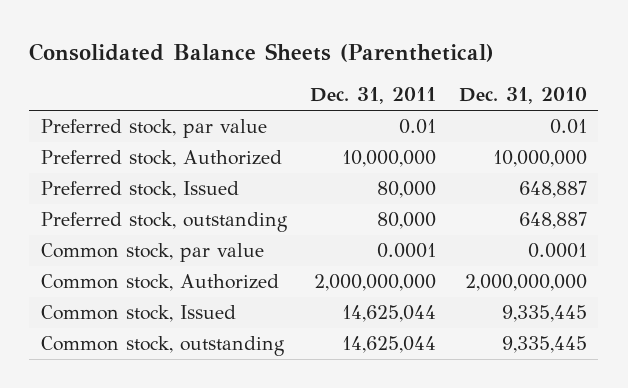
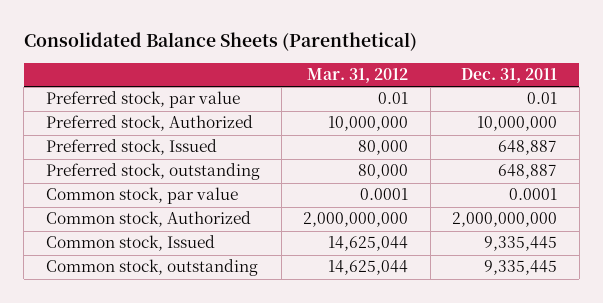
[458,87,587,105] Dec. 31, 2010 -> none
none -> [307,68,409,84] Mar. 31, 2012
[376,181,436,199] 80,000 -> [498,140,558,156] 648,887
[376,212,436,230] 80,000 -> [498,164,558,180] 648,887
[341,305,436,323] 14,625,044 -> [484,236,558,252] 9,335,445
[341,336,436,354] 14,625,044 -> [484,260,558,276] 9,335,445

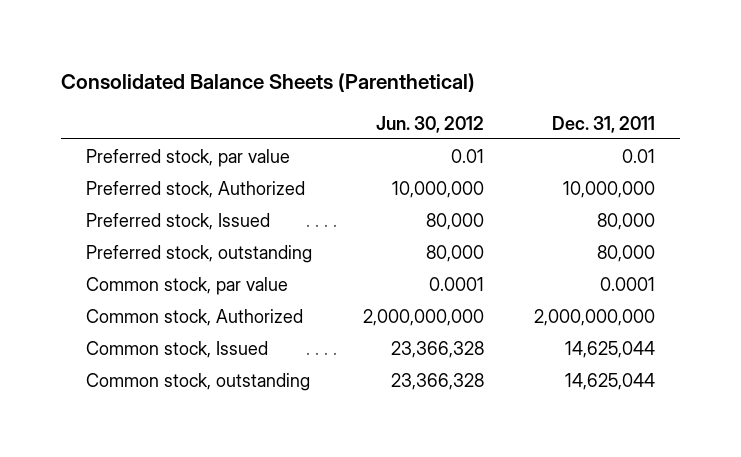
[307,68,409,84] Mar. 31, 2012 -> none
none -> [375,115,484,133] Jun. 30, 2012
[498,140,558,156] 648,887 -> [596,212,655,230] 80,000
[498,164,558,180] 648,887 -> [596,244,655,262] 80,000
[484,236,558,252] 9,335,445 -> [564,340,655,358] 14,625,044
[484,260,558,276] 9,335,445 -> [564,372,655,390] 14,625,044

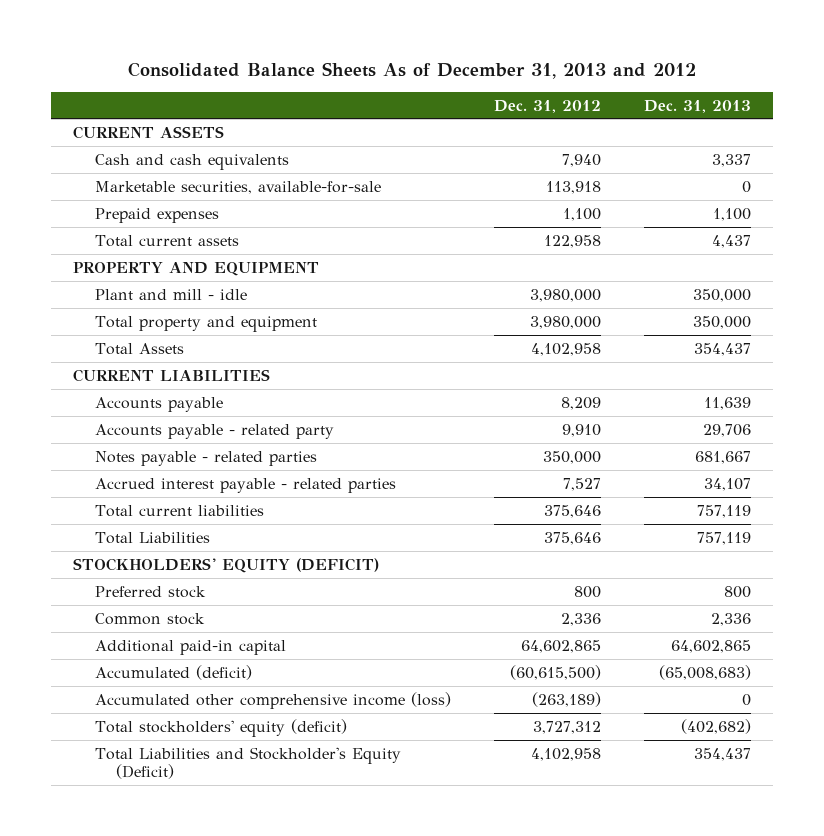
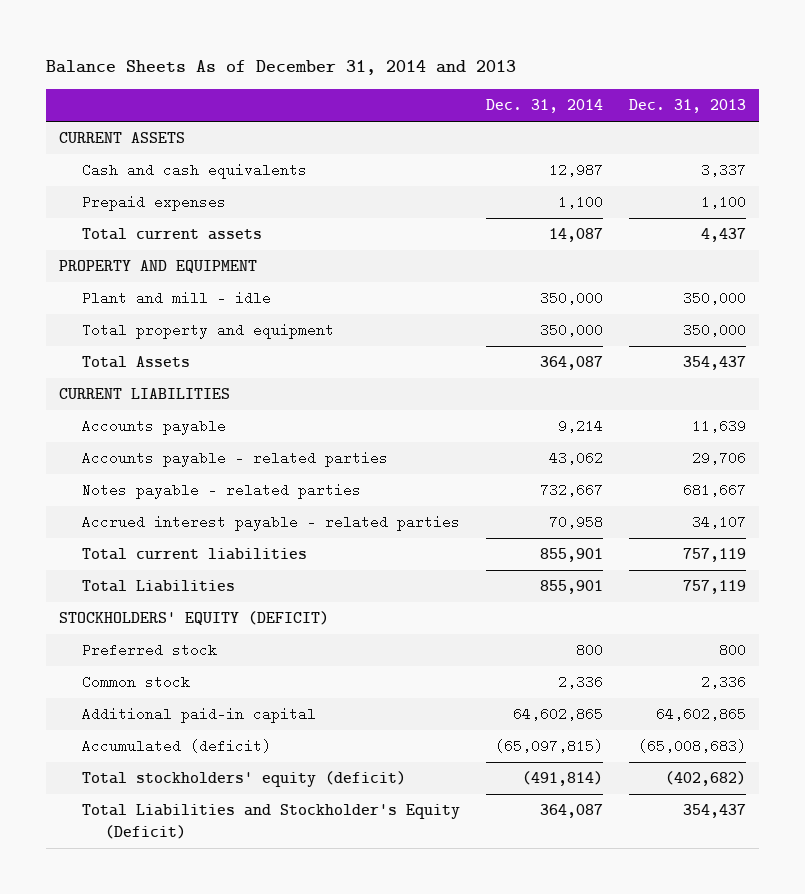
[128,61,697,79] Consolidated Balance Sheets As of December 31, 2013 and 2012 -> [46,60,517,76] Balance Sheets As of December 31, 2014 and 2013
[494,99,602,113] Dec. 31, 2012 -> none
none -> [486,99,604,114] Dec. 31, 2014
[94,180,381,194] Marketable securities, available-for-sale -> none
[94,423,334,439] Accounts payable - related party -> [82,451,389,468] Accounts payable - related parties
[94,691,451,709] Accumulated other comprehensive income (loss) -> none

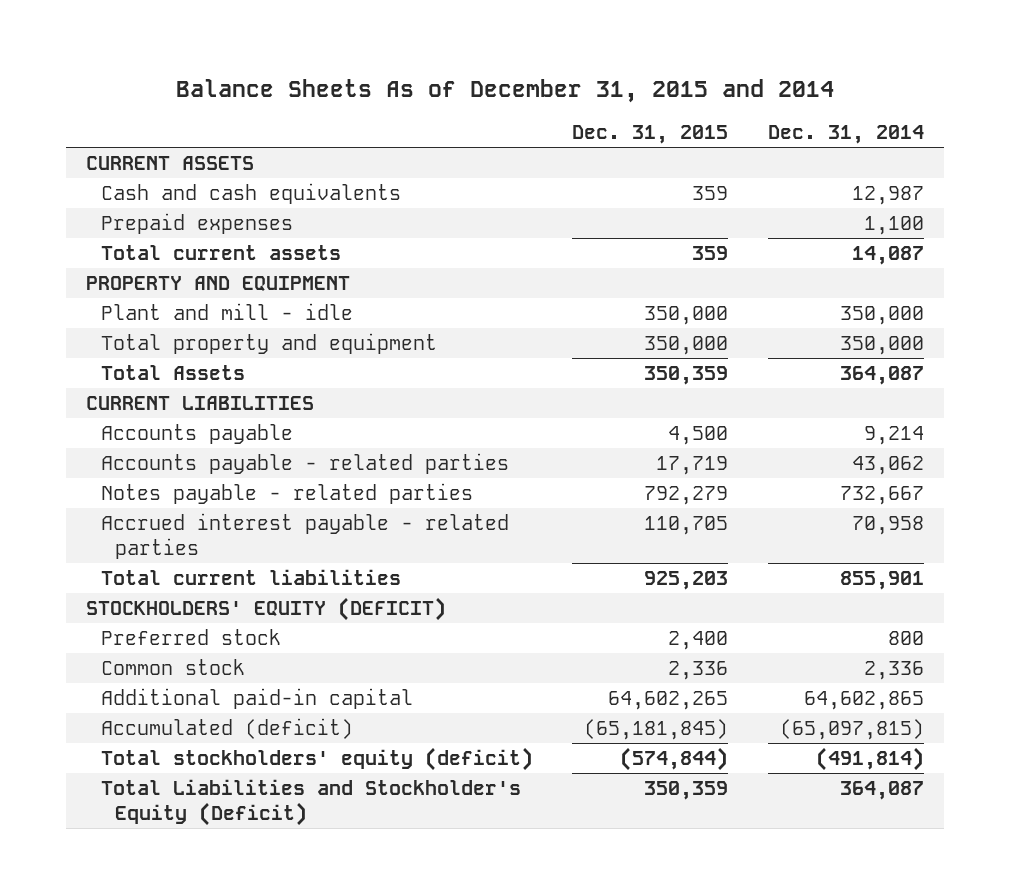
[46,60,517,76] Balance Sheets As of December 31, 2014 and 2013 -> [175,78,834,103] Balance Sheets As of December 31, 2015 and 2014
[629,99,747,114] Dec. 31, 2013 -> none
none -> [572,124,729,144] Dec. 31, 2015
[82,580,236,593] Total Liabilities -> none

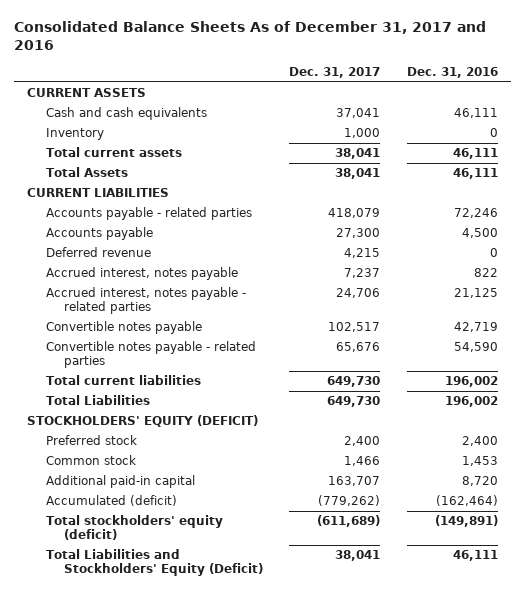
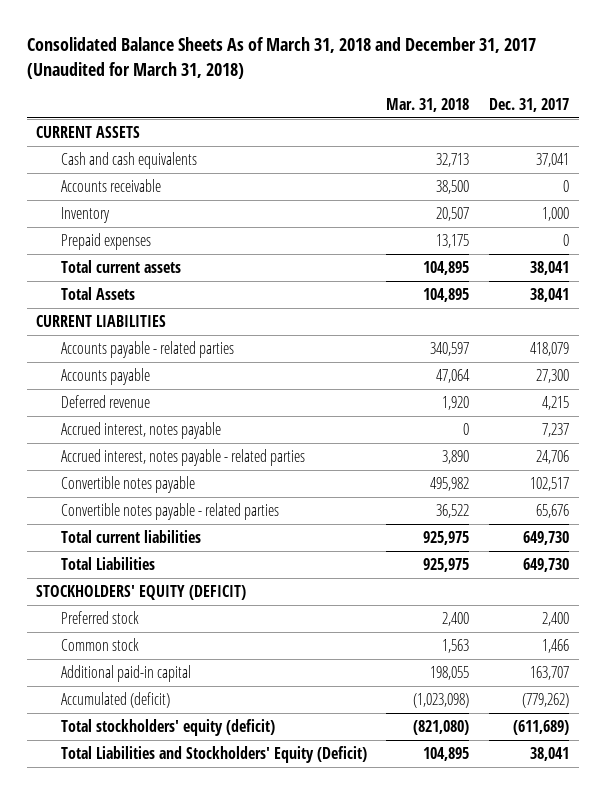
[14,21,487,51] Consolidated Balance Sheets As of December 31, 2017 and 2016 -> [26,37,536,79] Consolidated Balance Sheets As of March 31, 2018 and December 31, 2017 (Unaudited for March 31, 2018)
[406,66,498,78] Dec. 31, 2016 -> none
none -> [386,98,470,113] Mar. 31, 2018
none -> [60,178,161,192] Accounts receivable
none -> [60,232,151,250] Prepaid expenses

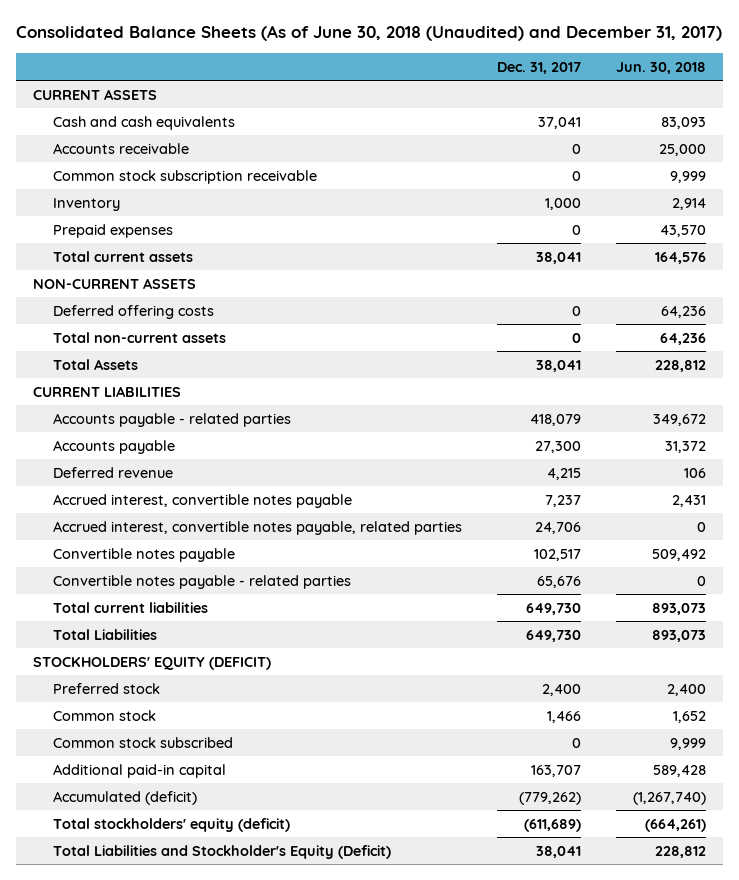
[26,37,536,79] Consolidated Balance Sheets As of March 31, 2018 and December 31, 2017 (Unaudited for March 31, 2018) -> [15,25,722,42] Consolidated Balance Sheets (As of June 30, 2018 (Unaudited) and December 31, 2017)
[386,98,470,113] Mar. 31, 2018 -> none
none -> [615,61,706,74] Jun. 30, 2018
none -> [52,169,317,184] Common stock subscription receivable
none -> [32,277,196,289] NON-CURRENT ASSETS
none -> [52,304,214,319] Deferred offering costs
none -> [52,331,226,343] Total non-current assets
[60,421,221,439] Accrued interest, notes payable -> [52,493,352,508] Accrued interest, convertible notes payable
[60,448,305,466] Accrued interest, notes payable - related parties -> [52,520,462,535] Accrued interest, convertible notes payable, related parties
none -> [52,736,233,748] Common stock subscribed
[60,745,367,763] Total Liabilities and Stockholders' Equity (Deficit) -> [52,844,391,859] Total Liabilities and Stockholder's Equity (Deficit)

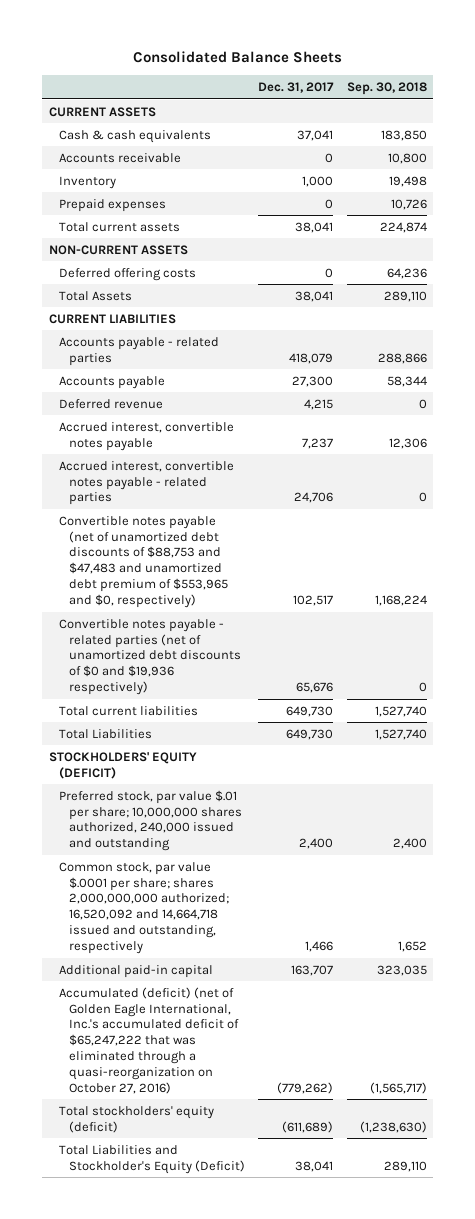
[15,25,722,42] Consolidated Balance Sheets (As of June 30, 2018 (Unaudited) and December 31, 2017) -> [132,51,342,64] Consolidated Balance Sheets
[615,61,706,74] Jun. 30, 2018 -> none
none -> [346,82,427,96] Sep. 30, 2018
[52,115,235,130] Cash and cash equivalents -> [58,129,211,143] Cash & cash equivalents
[52,169,317,184] Common stock subscription receivable -> none
[52,331,226,343] Total non-current assets -> none
[52,520,462,535] Accrued interest, convertible notes payable, related parties -> [58,460,234,506] Accrued interest, convertible notes payable - related parties
[52,547,235,562] Convertible notes payable -> [58,515,228,609] Convertible notes payable (net of unamortized debt discounts of $88,753 and $47,483 and unamortized debt premium of $553,965 and $0, respectively)
[52,574,351,589] Convertible notes payable - related parties -> [58,618,241,696] Convertible notes payable - related parties (net of unamortized debt discounts of $0 and $19,936 respectively)
[52,736,233,748] Common stock subscribed -> none
[52,682,160,694] Preferred stock -> [58,789,242,852] Preferred stock, par value $.01 per share; 10,000,000 shares authorized, 240,000 issued and outstanding
[52,709,156,721] Common stock -> [58,861,229,955] Common stock, par value $.0001 per share; shares 2,000,000,000 authorized; 16,520,092 and 14,664,718 issued and outstanding, respectively
[52,790,197,805] Accumulated (deficit) -> [58,986,239,1094] Accumulated (deficit) (net of Golden Eagle International, Inc.'s accumulated deficit of $65,247,222 that was eliminated through a quasi-reorganization on October 27, 2016)

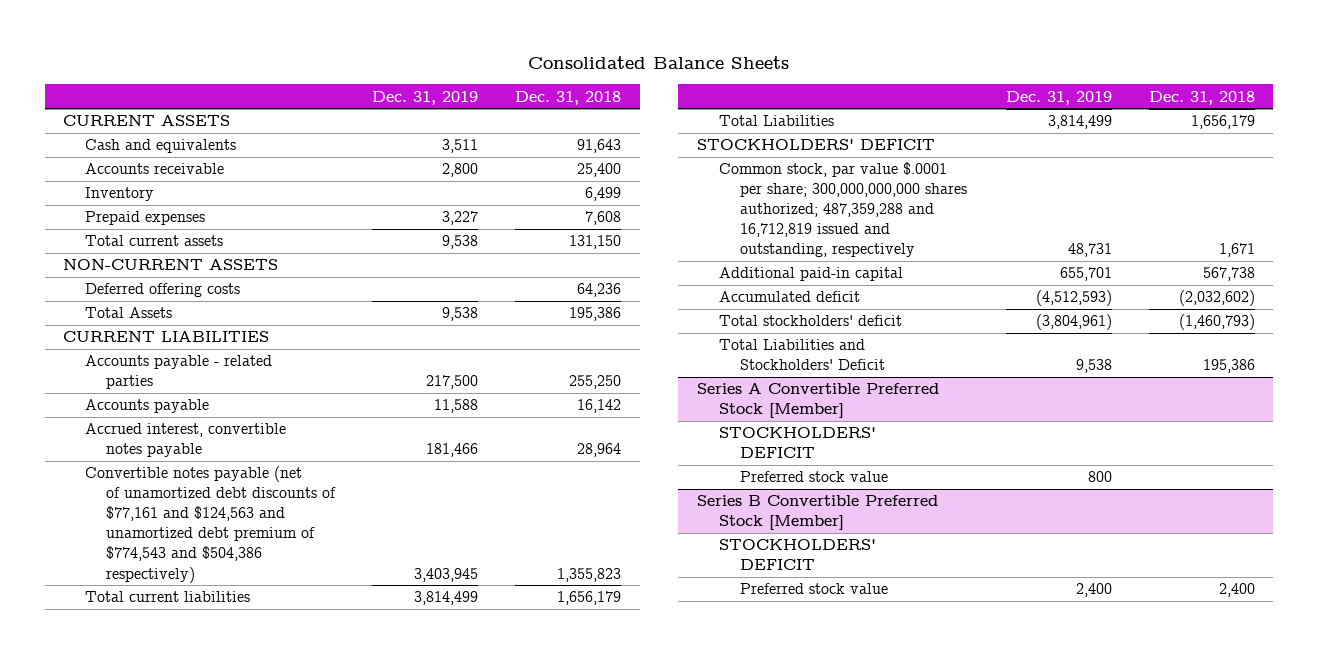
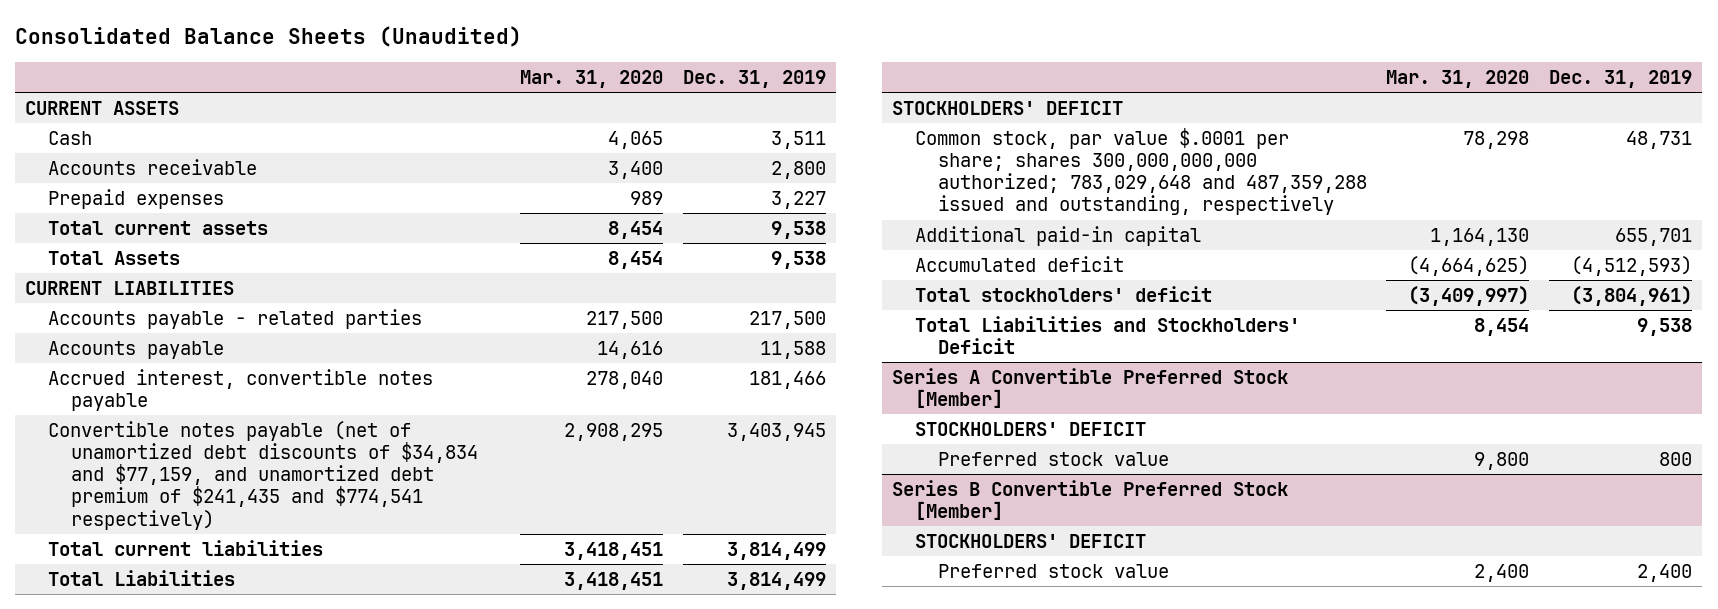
[528,55,790,69] Consolidated Balance Sheets -> [15,25,523,47] Consolidated Balance Sheets (Unaudited)
[515,90,622,105] Dec. 31, 2018 -> none
none -> [520,70,664,89] Mar. 31, 2020
[84,139,236,154] Cash and equivalents -> [48,130,93,145] Cash
[84,187,154,202] Inventory -> none
[63,259,279,271] NON-CURRENT ASSETS -> none
[84,283,240,298] Deferred offering costs -> none
[84,466,337,583] Convertible notes payable (net of unamortized debt discounts of $77,161 and $124,563 and unamortized debt premium of $774,543 and $504,386 respectively) -> [48,420,479,530] Convertible notes payable (net of unamortized debt discounts of $34,834 and $77,159, and unamortized debt premium of $241,435 and $774,541 respectively)
[718,162,968,258] Common stock, par value $.0001 per share; 300,000,000,000 shares authorized; 487,359,288 and 16,712,819 issued and outstanding, respectively -> [914,127,1367,216] Common stock, par value $.0001 per share; shares 300,000,000,000 authorized; 783,029,648 and 487,359,288 issued and outstanding, respectively

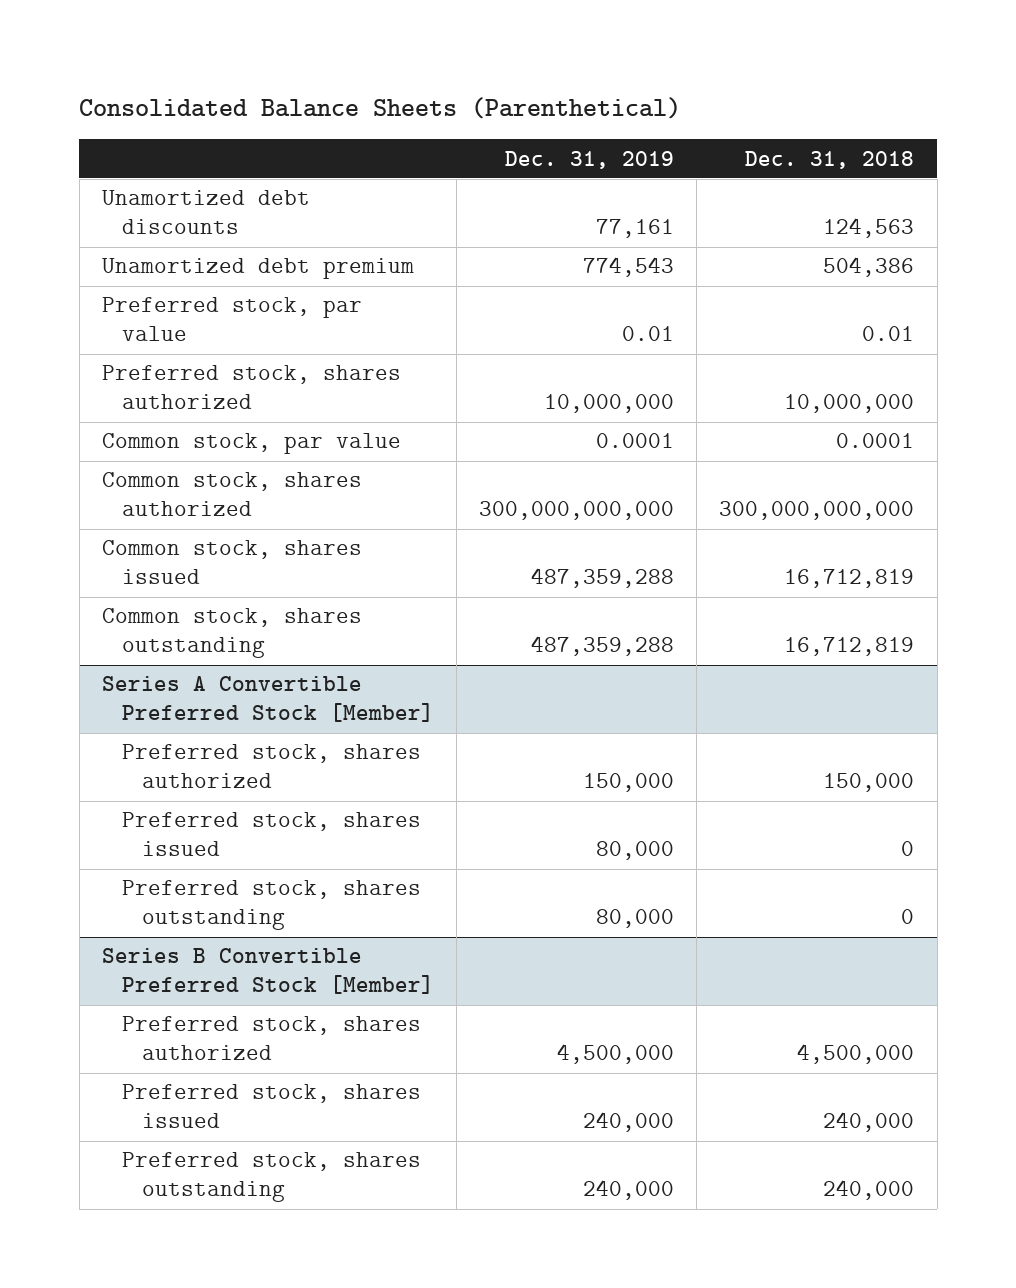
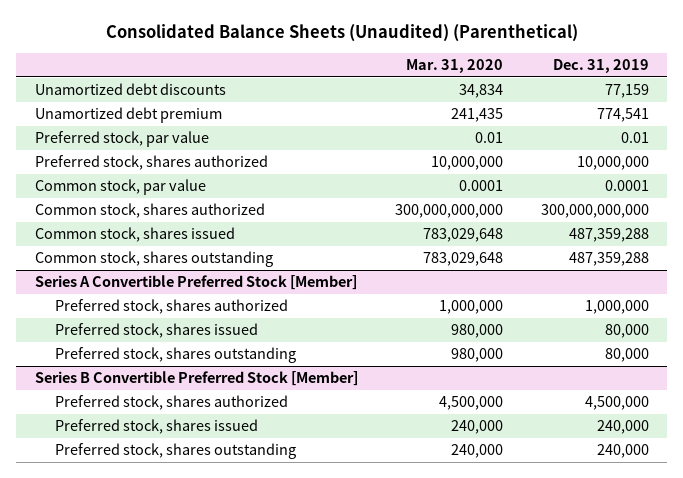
[79,96,682,119] Consolidated Balance Sheets (Parenthetical) -> [105,24,578,43] Consolidated Balance Sheets (Unaudited) (Parenthetical)
[745,150,915,169] Dec. 31, 2018 -> none
none -> [406,59,504,74] Mar. 31, 2020
[596,219,675,239] 77,161 -> [604,84,649,99] 77,159
[583,257,675,278] 774,543 -> [596,108,649,123] 774,541
[583,773,675,793] 150,000 -> [584,300,649,315] 1,000,000

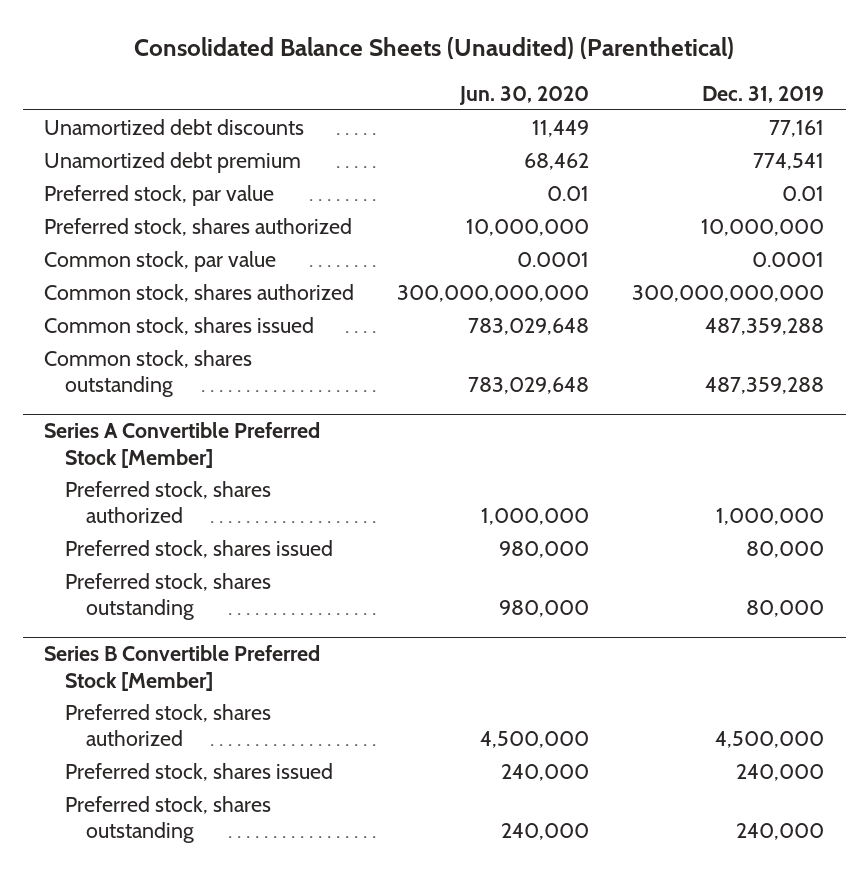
[406,59,504,74] Mar. 31, 2020 -> none
none -> [459,85,590,105] Jun. 30, 2020
[604,84,649,99] 77,159 -> [769,119,825,137] 77,161

